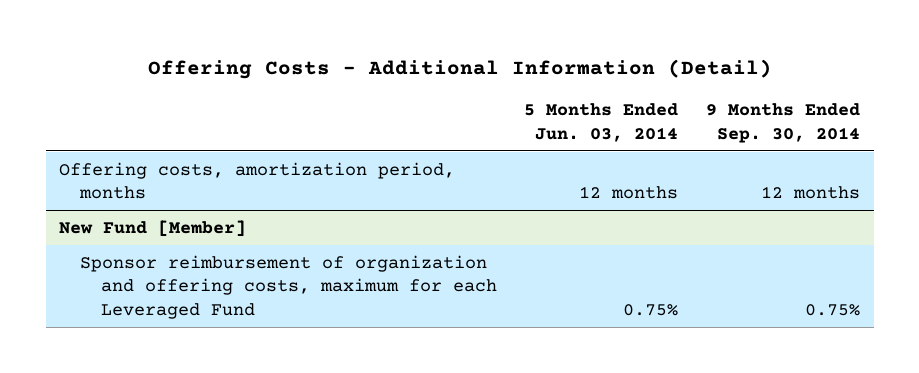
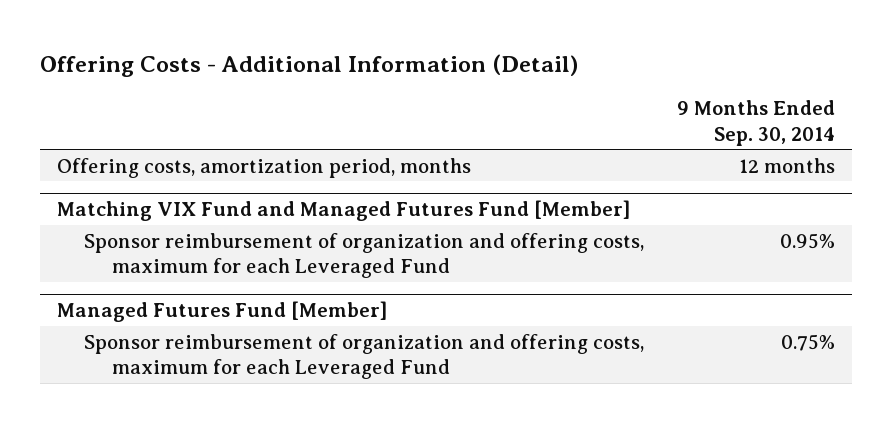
[524,103,679,142] 5 Months Ended Jun. 03, 2014 -> none
[59,219,247,237] New Fund [Member] -> none
none -> [56,200,630,222] Matching VIX Fund and Managed Futures Fund [Member]
none -> [84,232,645,279] Sponsor reimbursement of organization and offering costs, maximum for each Leveraged Fund
none -> [56,301,387,323] Managed Futures Fund [Member]

